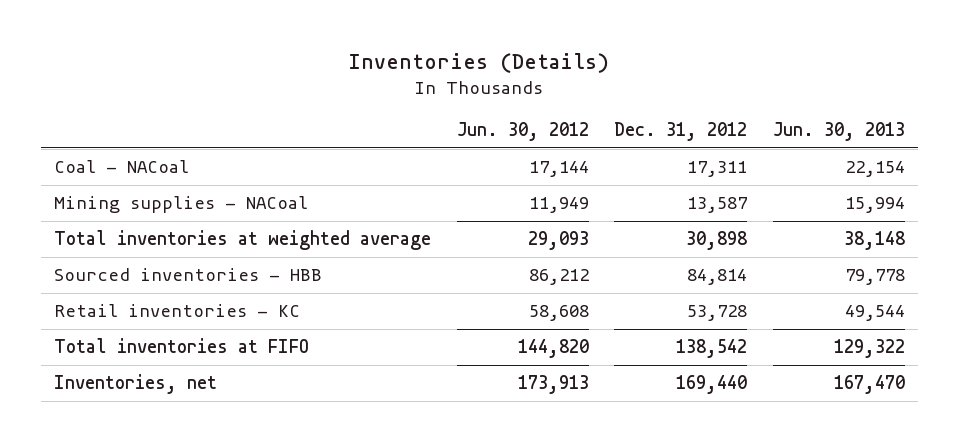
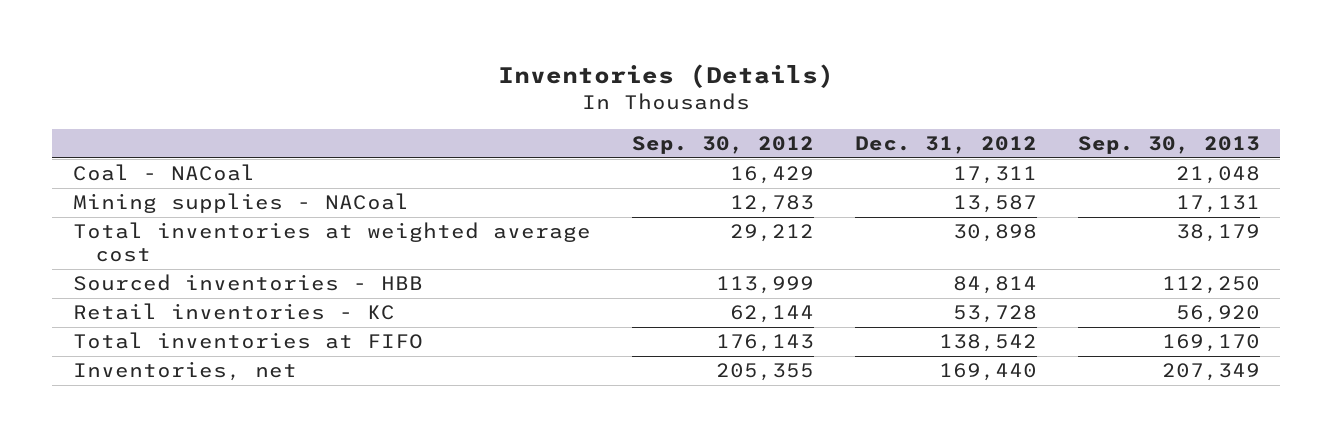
[456,122,589,142] Jun. 30, 2012 -> none
[773,122,906,142] Jun. 30, 2013 -> none
none -> [631,136,814,155] Sep. 30, 2012
none -> [1077,136,1260,155] Sep. 30, 2013
[53,230,431,251] Total inventories at weighted average -> [72,222,591,263] Total inventories at weighted average cost

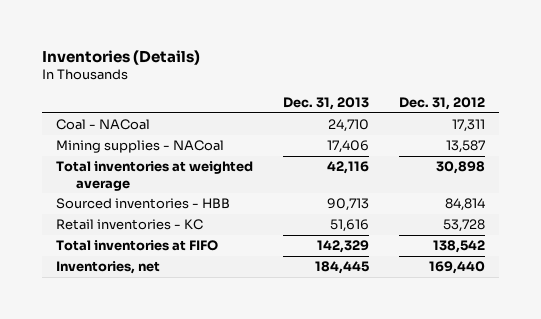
[631,136,814,155] Sep. 30, 2012 -> none
[1077,136,1260,155] Sep. 30, 2013 -> none
none -> [282,97,369,111] Dec. 31, 2013
[72,222,591,263] Total inventories at weighted average cost -> [56,161,254,191] Total inventories at weighted average

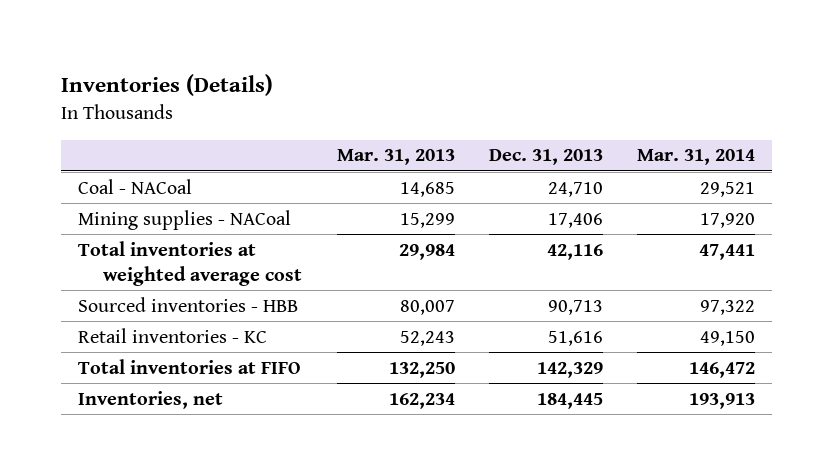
[398,97,485,111] Dec. 31, 2012 -> none
none -> [336,149,455,166] Mar. 31, 2013
none -> [637,149,756,166] Mar. 31, 2014
[56,161,254,191] Total inventories at weighted average -> [77,240,303,286] Total inventories at weighted average cost

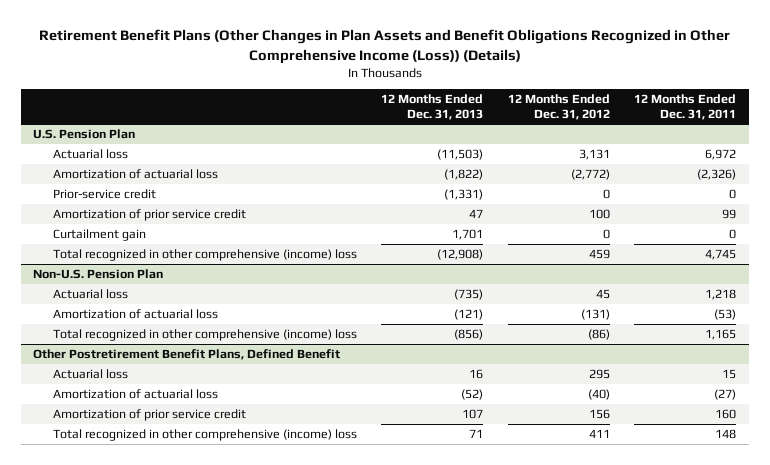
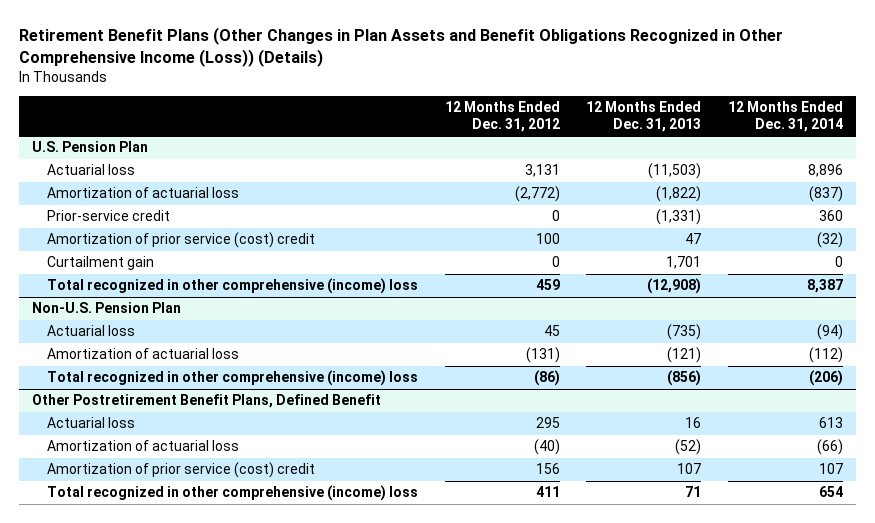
[634,93,737,120] 12 Months Ended Dec. 31, 2011 -> none
none -> [727,101,843,132] 12 Months Ended Dec. 31, 2014
[52,209,246,222] Amortization of prior service credit -> [47,232,316,249] Amortization of prior service (cost) credit
[52,409,246,422] Amortization of prior service credit -> [47,462,316,479] Amortization of prior service (cost) credit

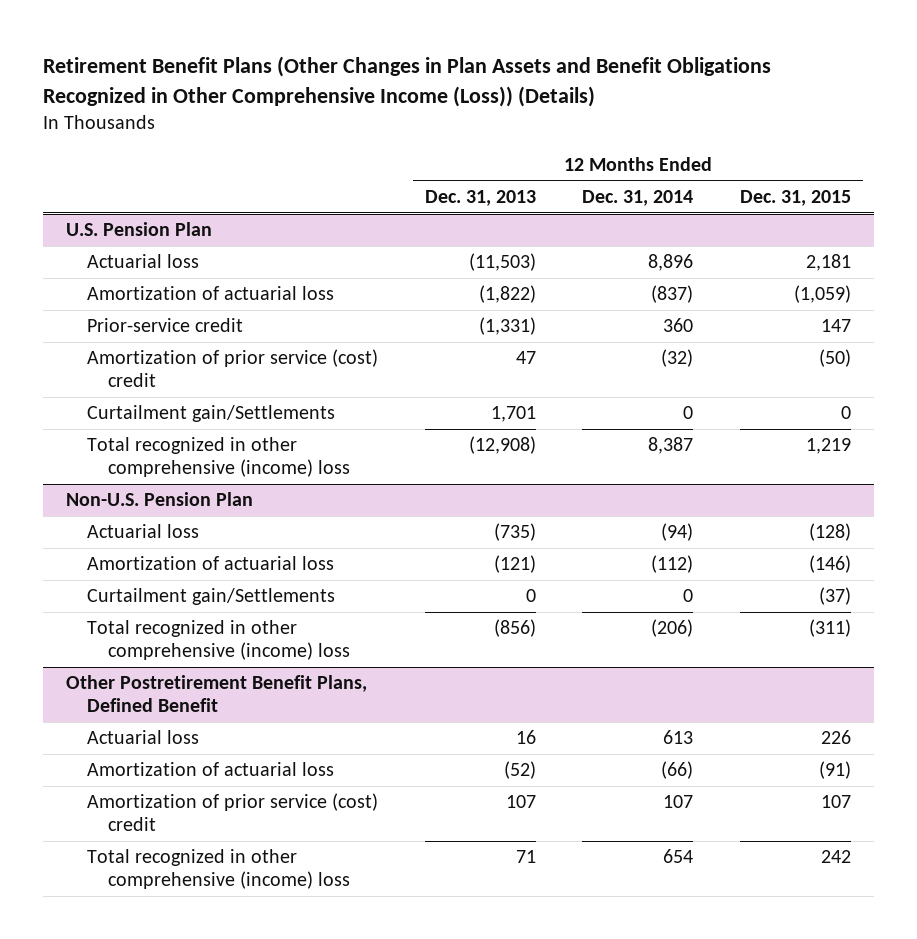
[444,101,560,132] 12 Months Ended Dec. 31, 2012 -> none
none -> [740,189,852,206] Dec. 31, 2015
[47,256,155,271] Curtailment gain -> [87,405,336,423] Curtailment gain/Settlements
none -> [87,588,336,606] Curtailment gain/Settlements

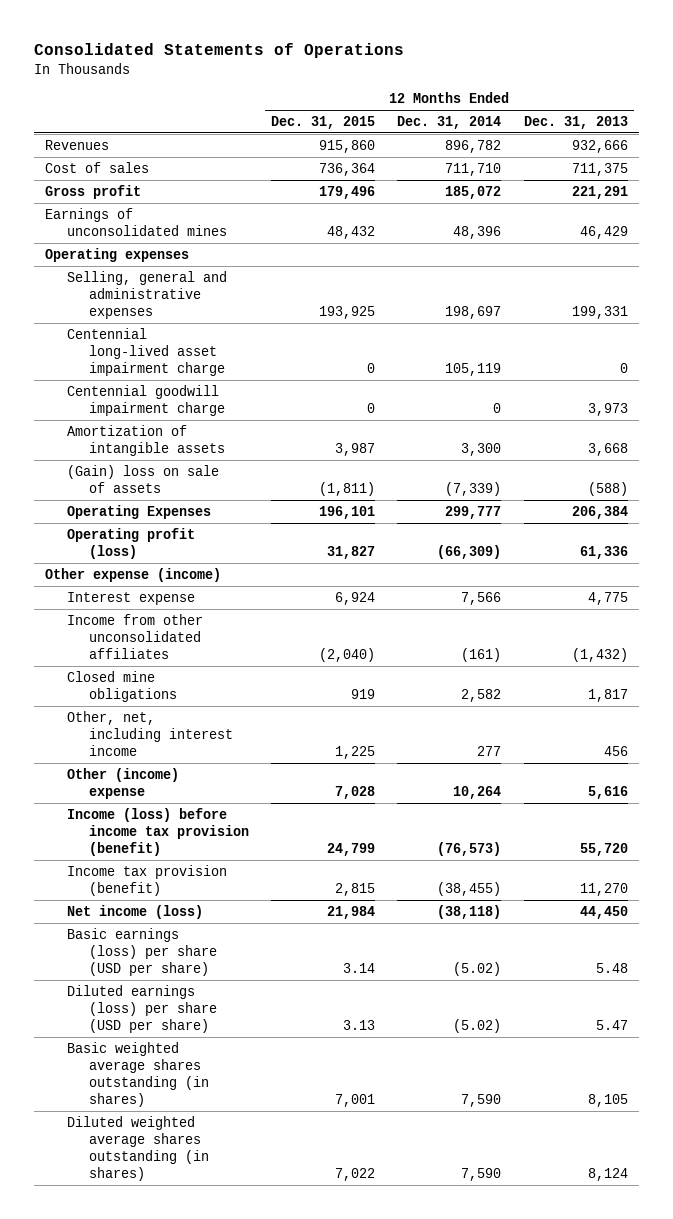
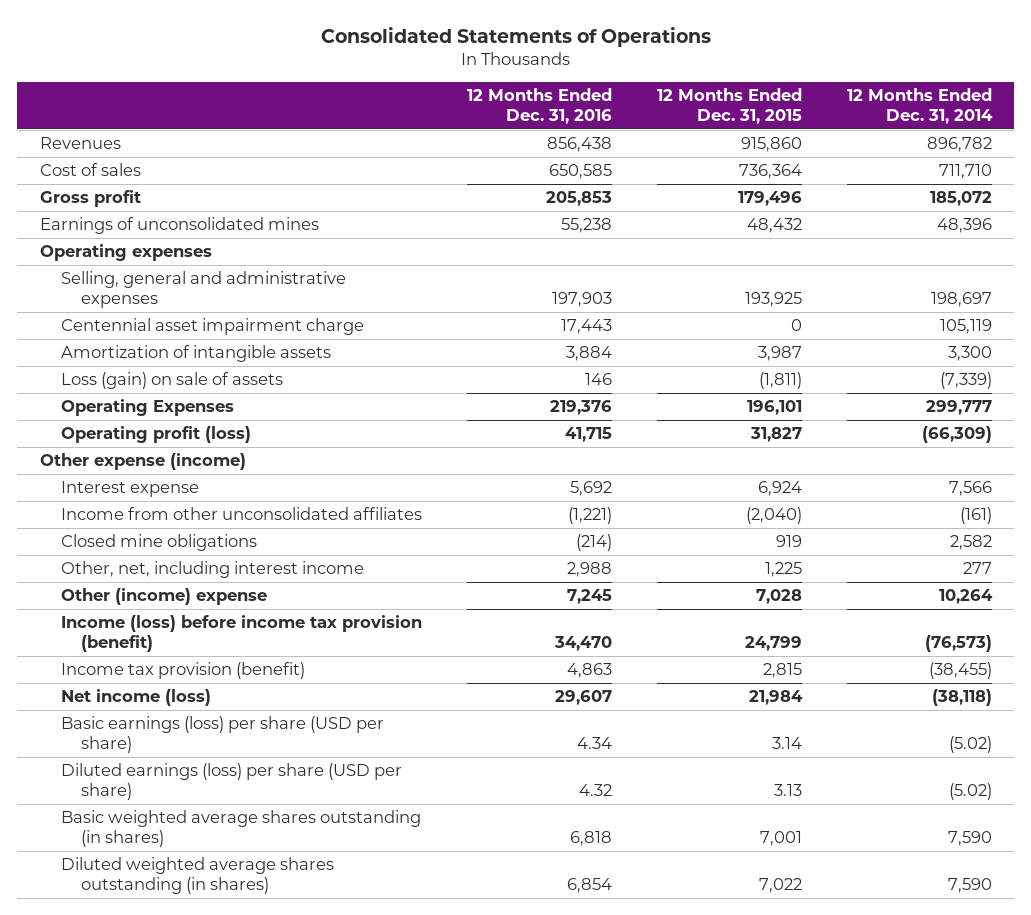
[523,116,628,130] Dec. 31, 2013 -> none
none -> [466,87,612,124] 12 Months Ended Dec. 31, 2016
[66,384,225,416] Centennial goodwill impairment charge -> none
[66,327,225,376] Centennial long-lived asset impairment charge -> [60,318,364,336] Centennial asset impairment charge
[66,464,219,493] (Gain) loss on sale of assets -> [60,372,283,390] Loss (gain) on sale of assets

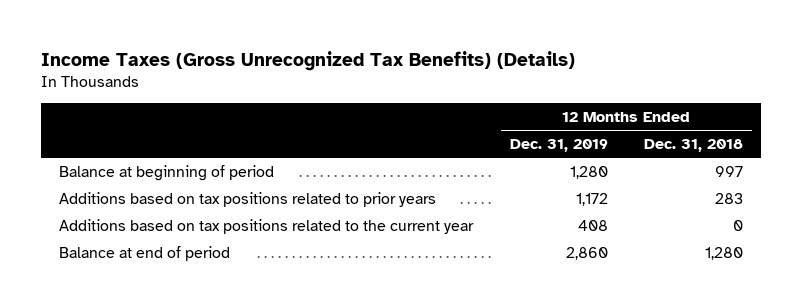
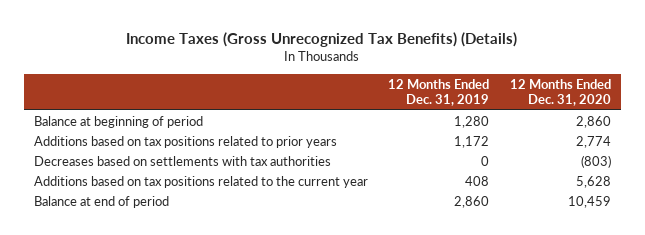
[644,139,744,153] Dec. 31, 2018 -> none
none -> [509,78,611,107] 12 Months Ended Dec. 31, 2020
none -> [34,155,332,166] Decreases based on settlements with tax authorities

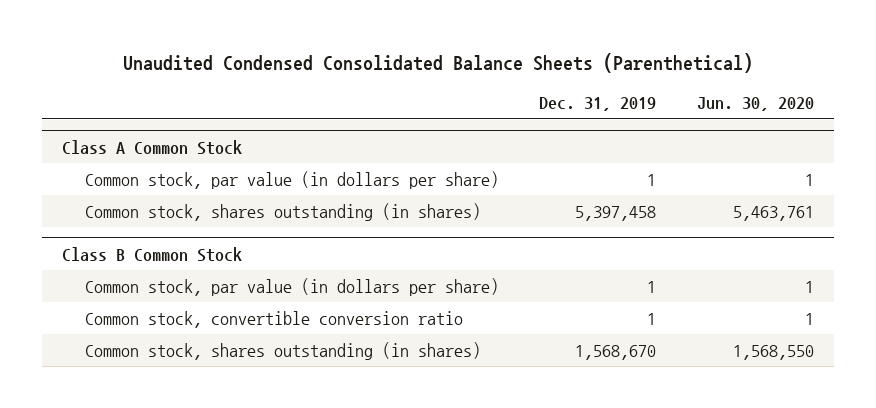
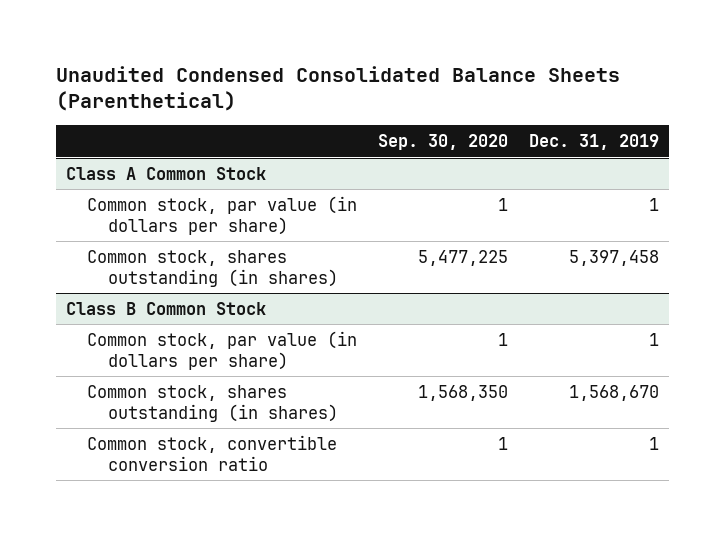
[696,97,814,112] Jun. 30, 2020 -> none
none -> [377,134,508,151] Sep. 30, 2020
[85,310,464,328] Common stock, convertible conversion ratio -> [87,434,338,471] Common stock, convertible conversion ratio

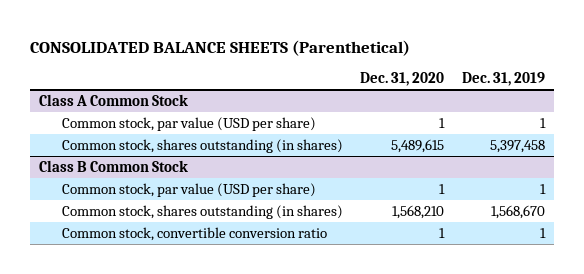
[56,66,621,112] Unaudited Condensed Consolidated Balance Sheets (Parenthetical) -> [30,39,411,56] CONSOLIDATED BALANCE SHEETS (Parenthetical)
[377,134,508,151] Sep. 30, 2020 -> none
none -> [360,72,445,87] Dec. 31, 2020
[87,195,358,235] Common stock, par value (in dollars per share) -> [61,116,316,131] Common stock, par value (USD per share)
[87,330,358,370] Common stock, par value (in dollars per share) -> [61,182,316,197] Common stock, par value (USD per share)

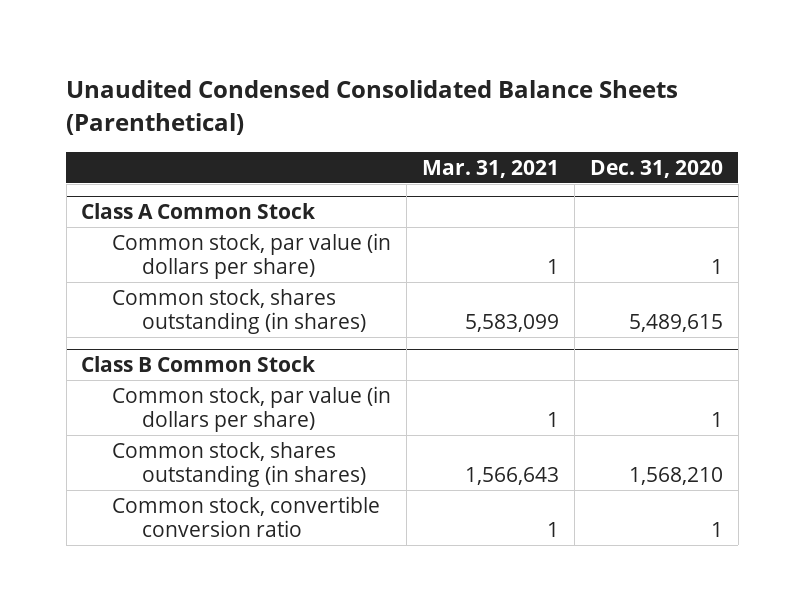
[30,39,411,56] CONSOLIDATED BALANCE SHEETS (Parenthetical) -> [66,80,679,135] Unaudited Condensed Consolidated Balance Sheets (Parenthetical)
[461,72,545,87] Dec. 31, 2019 -> none
none -> [421,159,559,178] Mar. 31, 2021
[61,116,316,131] Common stock, par value (USD per share) -> [111,232,391,280] Common stock, par value (in dollars per share)
[61,182,316,197] Common stock, par value (USD per share) -> [111,385,391,433] Common stock, par value (in dollars per share)

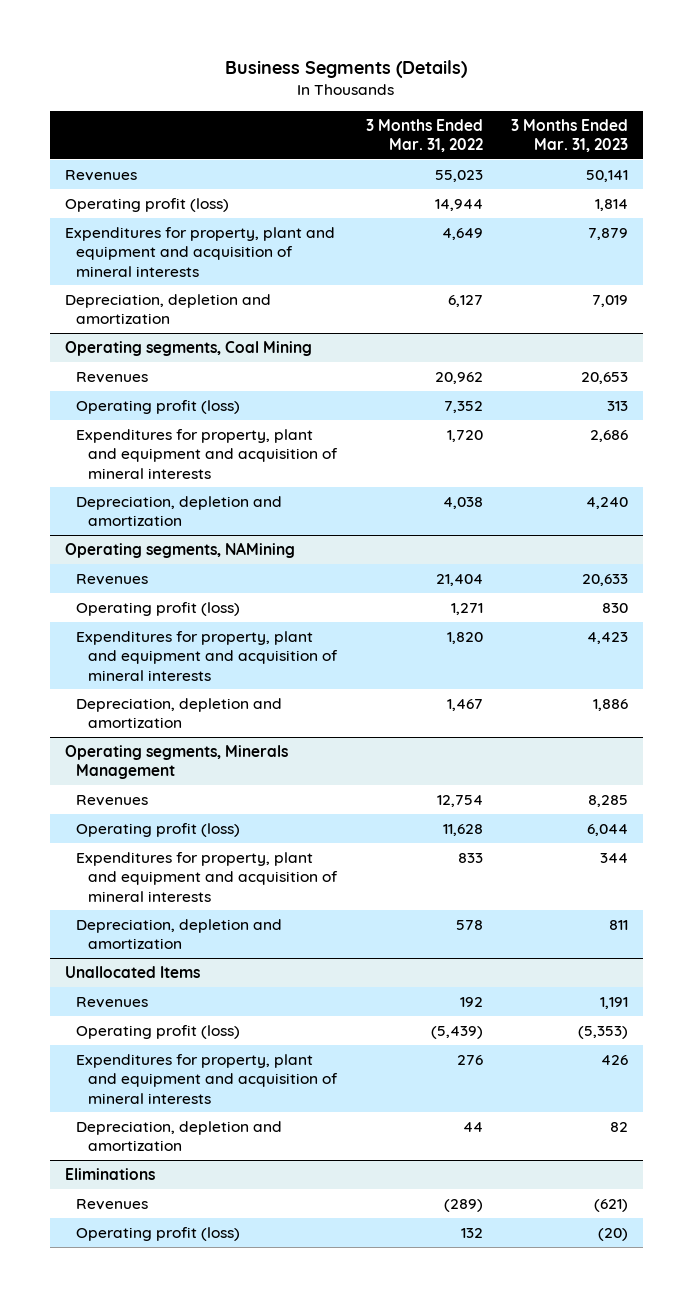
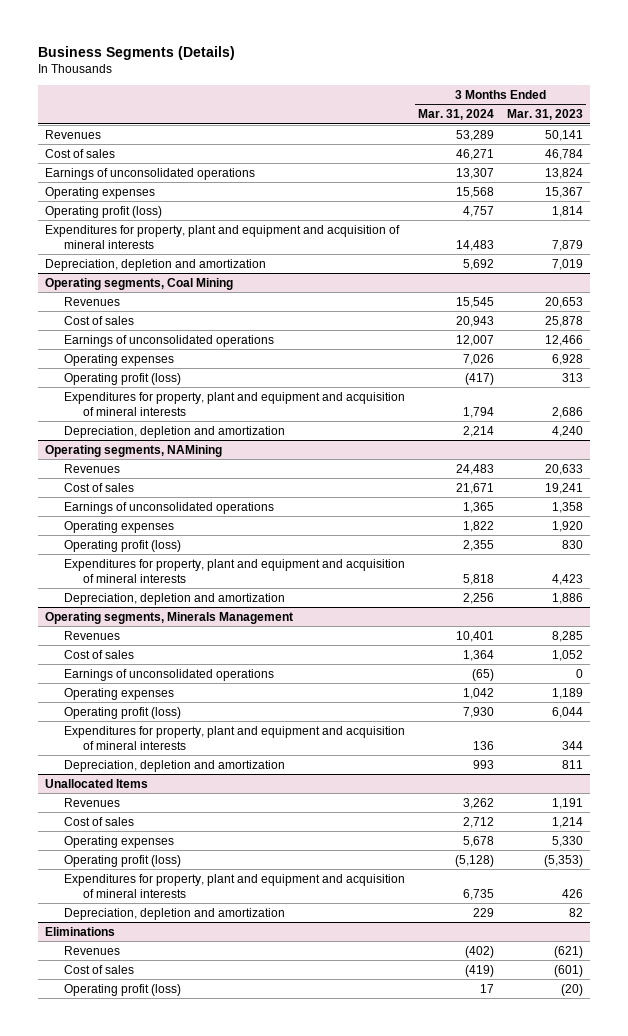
[365,118,483,152] 3 Months Ended Mar. 31, 2022 -> none
none -> [418,109,495,121] Mar. 31, 2024
none -> [45,148,116,158] Cost of sales
none -> [45,167,256,180] Earnings of unconsolidated operations
none -> [45,186,156,199] Operating expenses
none -> [63,315,134,325] Cost of sales
none -> [63,334,274,347] Earnings of unconsolidated operations
none -> [63,353,174,366] Operating expenses
none -> [63,482,134,492] Cost of sales
none -> [63,501,274,514] Earnings of unconsolidated operations
none -> [63,520,174,533] Operating expenses
none -> [63,649,134,659] Cost of sales
none -> [63,668,274,681] Earnings of unconsolidated operations
none -> [63,687,174,700] Operating expenses
none -> [63,816,134,826] Cost of sales
none -> [63,835,174,848] Operating expenses
none -> [63,964,134,974] Cost of sales

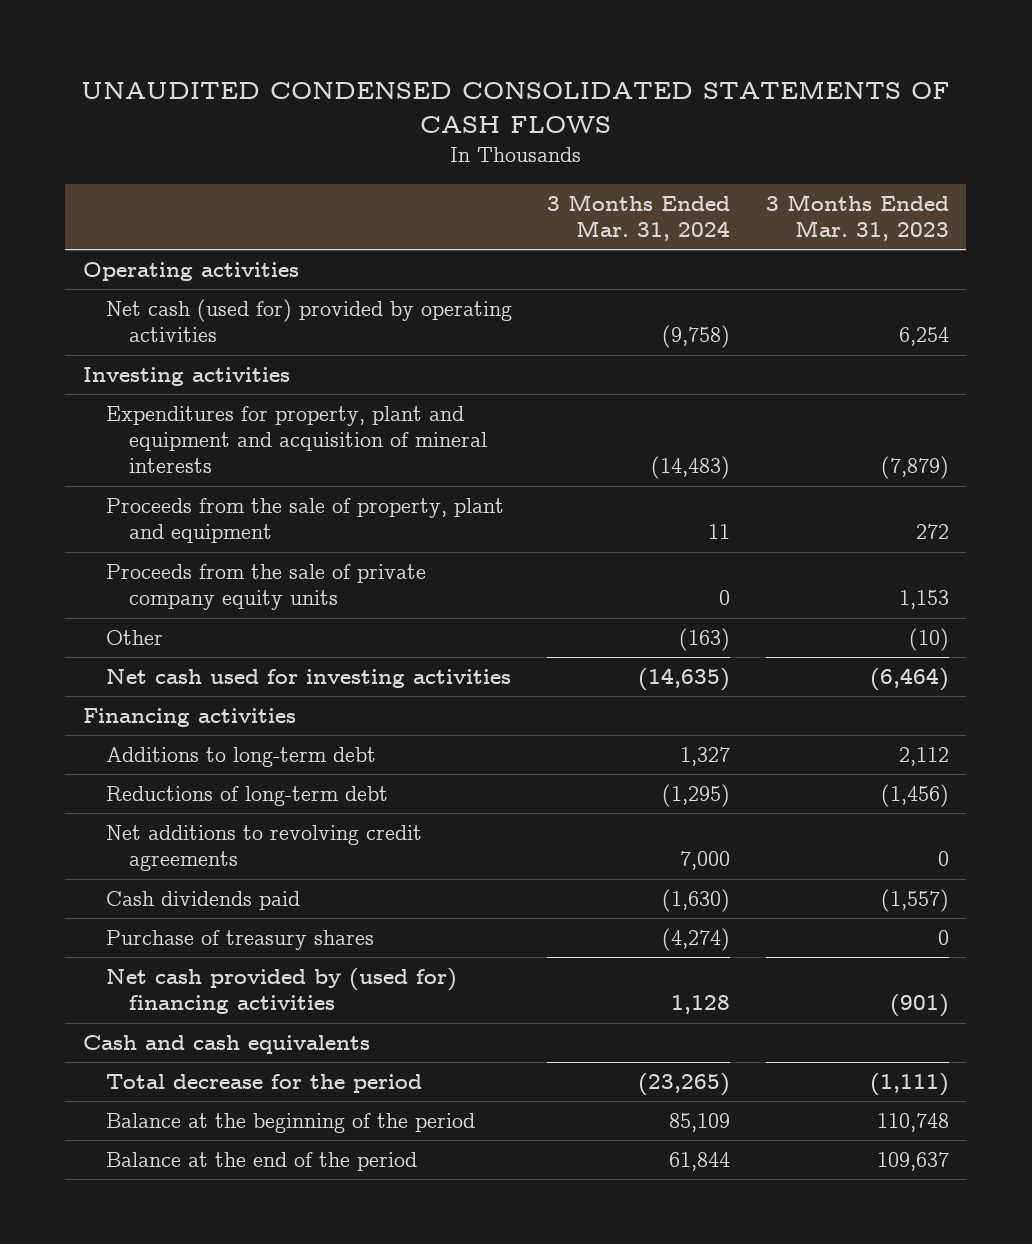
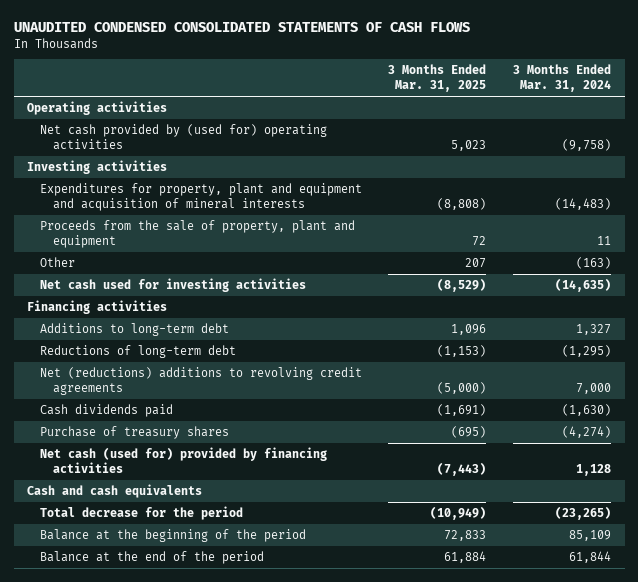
[765,194,949,242] 3 Months Ended Mar. 31, 2023 -> none
none -> [388,64,487,92] 3 Months Ended Mar. 31, 2025
[106,299,513,343] Net cash (used for) provided by operating activities -> [39,124,327,150] Net cash provided by (used for) operating activities
[106,564,427,611] Proceeds from the sale of private company equity units -> none
[106,825,423,872] Net additions to revolving credit agreements -> [39,367,362,395] Net (reductions) additions to revolving credit agreements
[106,968,458,1015] Net cash provided by (used for) financing activities -> [39,447,327,473] Net cash (used for) provided by financing activities

